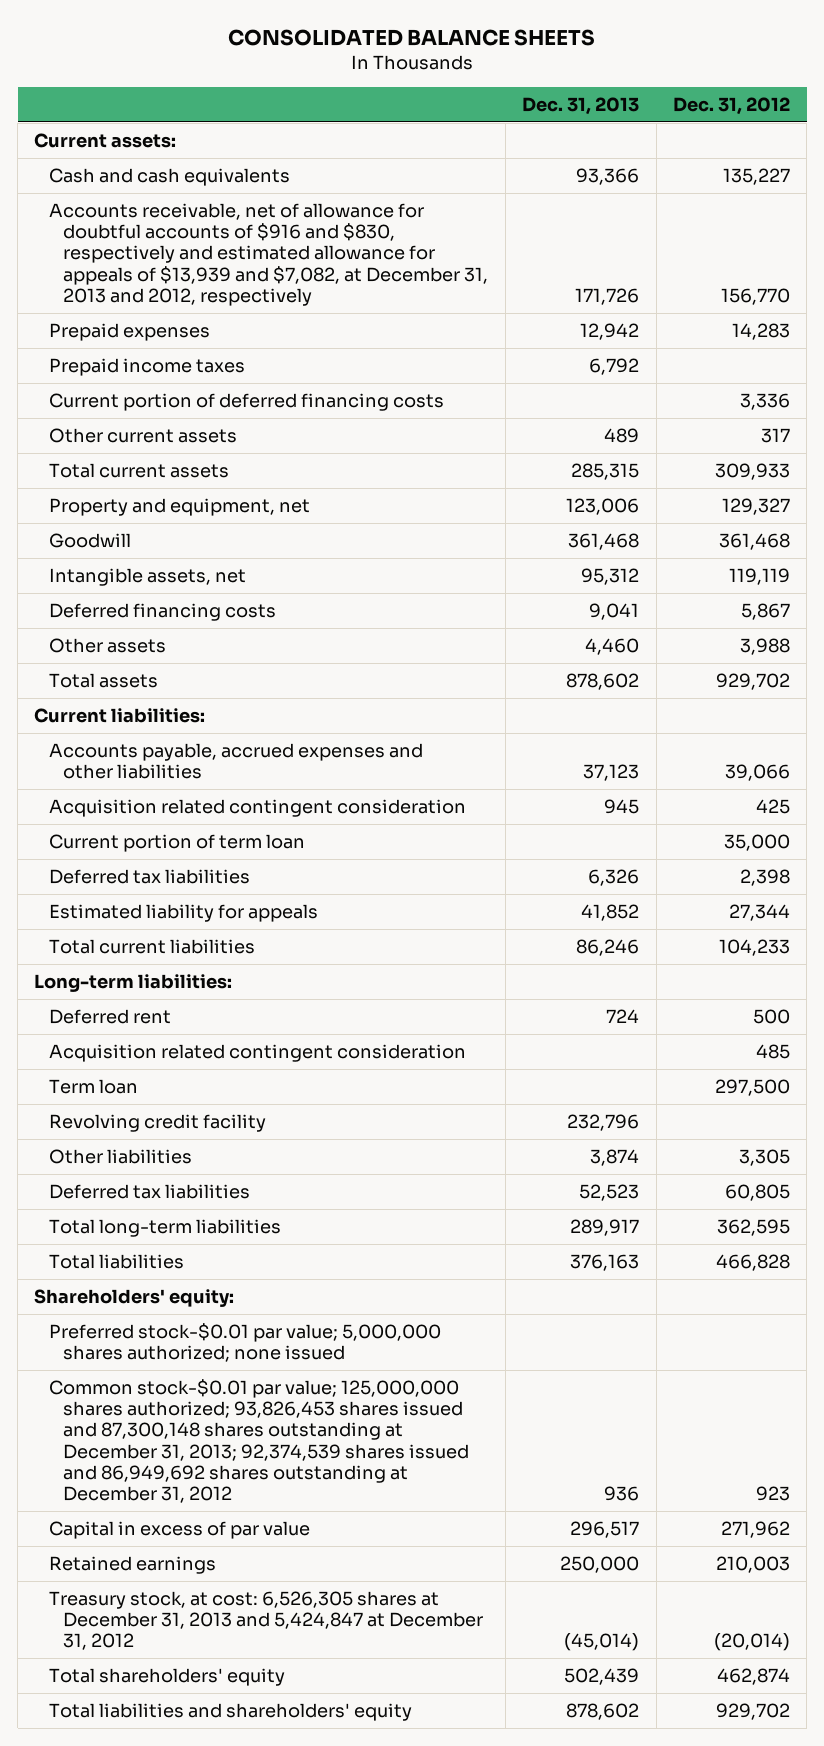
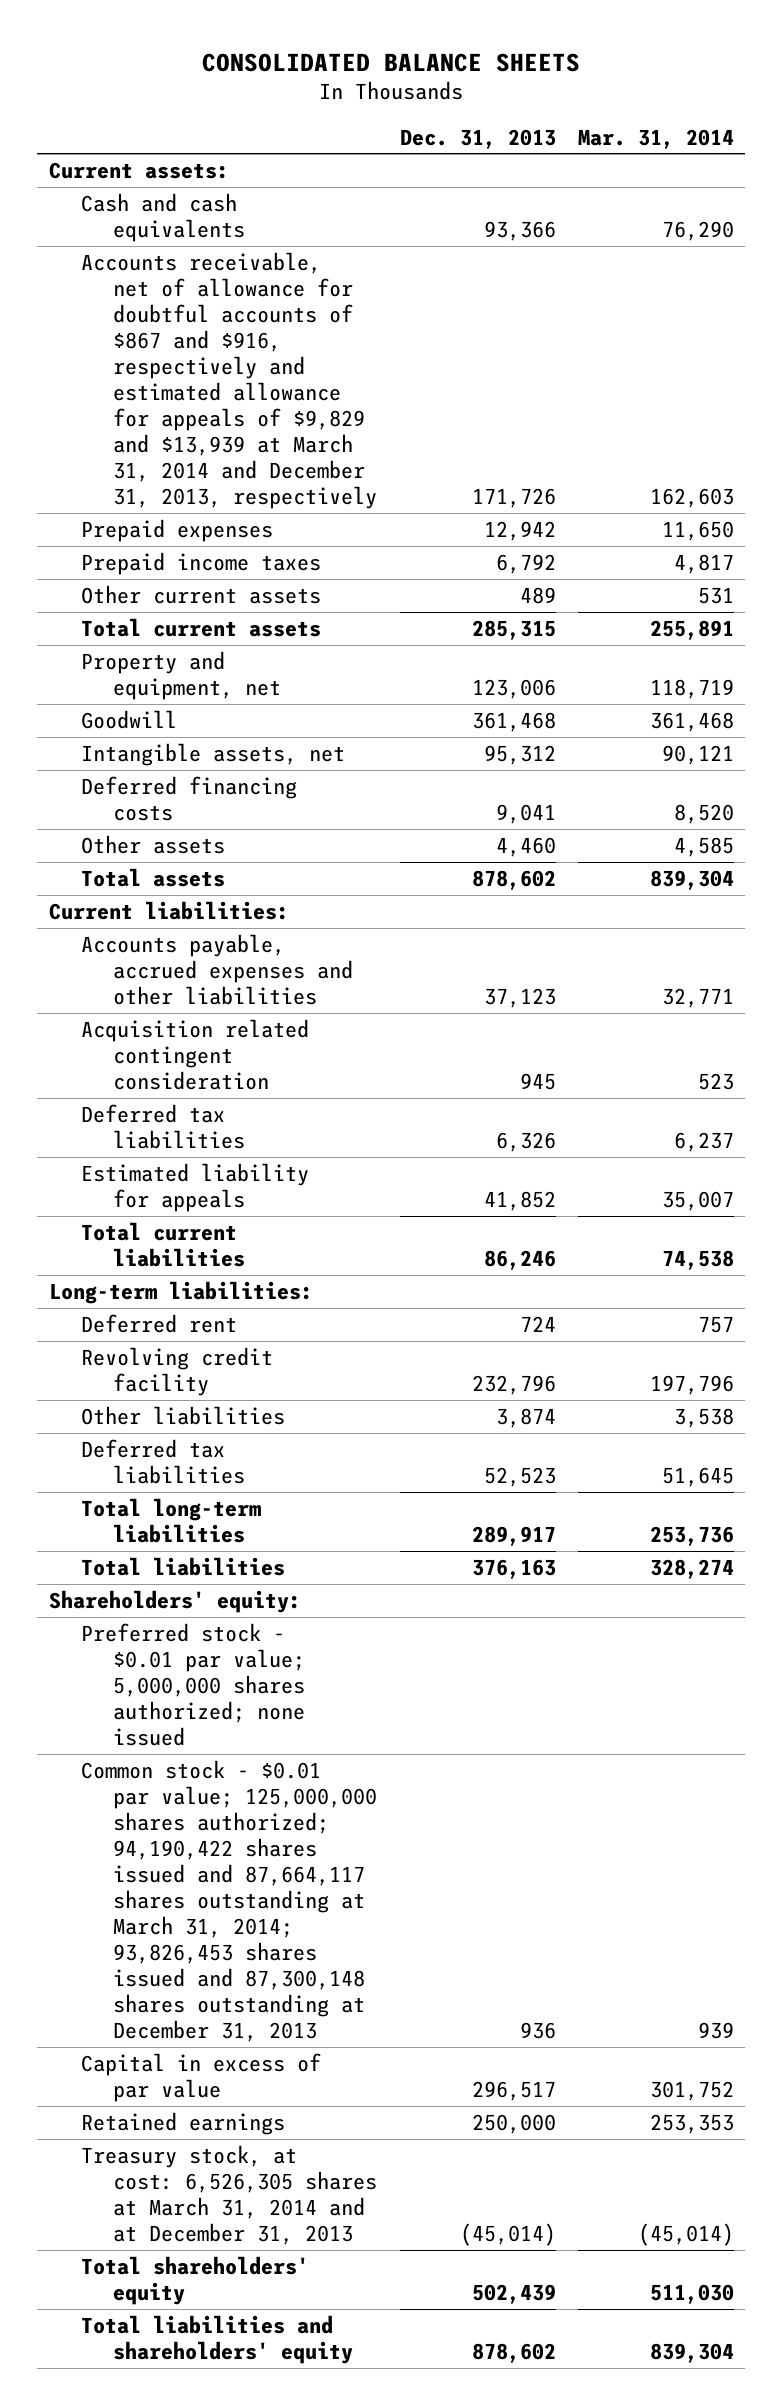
[672,97,790,116] Dec. 31, 2012 -> none
none -> [578,128,735,149] Mar. 31, 2014
[48,202,489,307] Accounts receivable, net of allowance for doubtful accounts of $916 and $830, respectively and estimated allowance for appeals of $13,939 and $7,082, at December 31, 2013 and 2012, respectively -> [81,251,378,509] Accounts receivable, net of allowance for doubtful accounts of $867 and $916, respectively and estimated allowance for appeals of $9,829 and $13,939 at March 31, 2014 and December 31, 2013, respectively
[48,392,444,411] Current portion of deferred financing costs -> none
[48,833,305,852] Current portion of term loan -> none
[48,1043,466,1062] Acquisition related contingent consideration -> none
[48,1078,138,1094] Term loan -> none
[48,1322,441,1363] Preferred stock-$0.01 par value; 5,000,000 shares authorized; none issued -> [81,1622,306,1746] Preferred stock - $0.01 par value; 5,000,000 shares authorized; none issued
[48,1378,470,1504] Common stock-$0.01 par value; 125,000,000 shares authorized; 93,826,453 shares issued and 87,300,148 shares outstanding at December 31, 2013; 92,374,539 shares issued and 86,949,692 shares outstanding at December 31, 2012 -> [81,1759,378,2042] Common stock - $0.01 par value; 125,000,000 shares authorized; 94,190,422 shares issued and 87,664,117 shares outstanding at March 31, 2014; 93,826,453 shares issued and 87,300,148 shares outstanding at December 31, 2013
[48,1590,484,1651] Treasury stock, at cost: 6,526,305 shares at December 31, 2013 and 5,424,847 at December 31, 2012 -> [81,2144,378,2245] Treasury stock, at cost: 6,526,305 shares at March 31, 2014 and at December 31, 2013

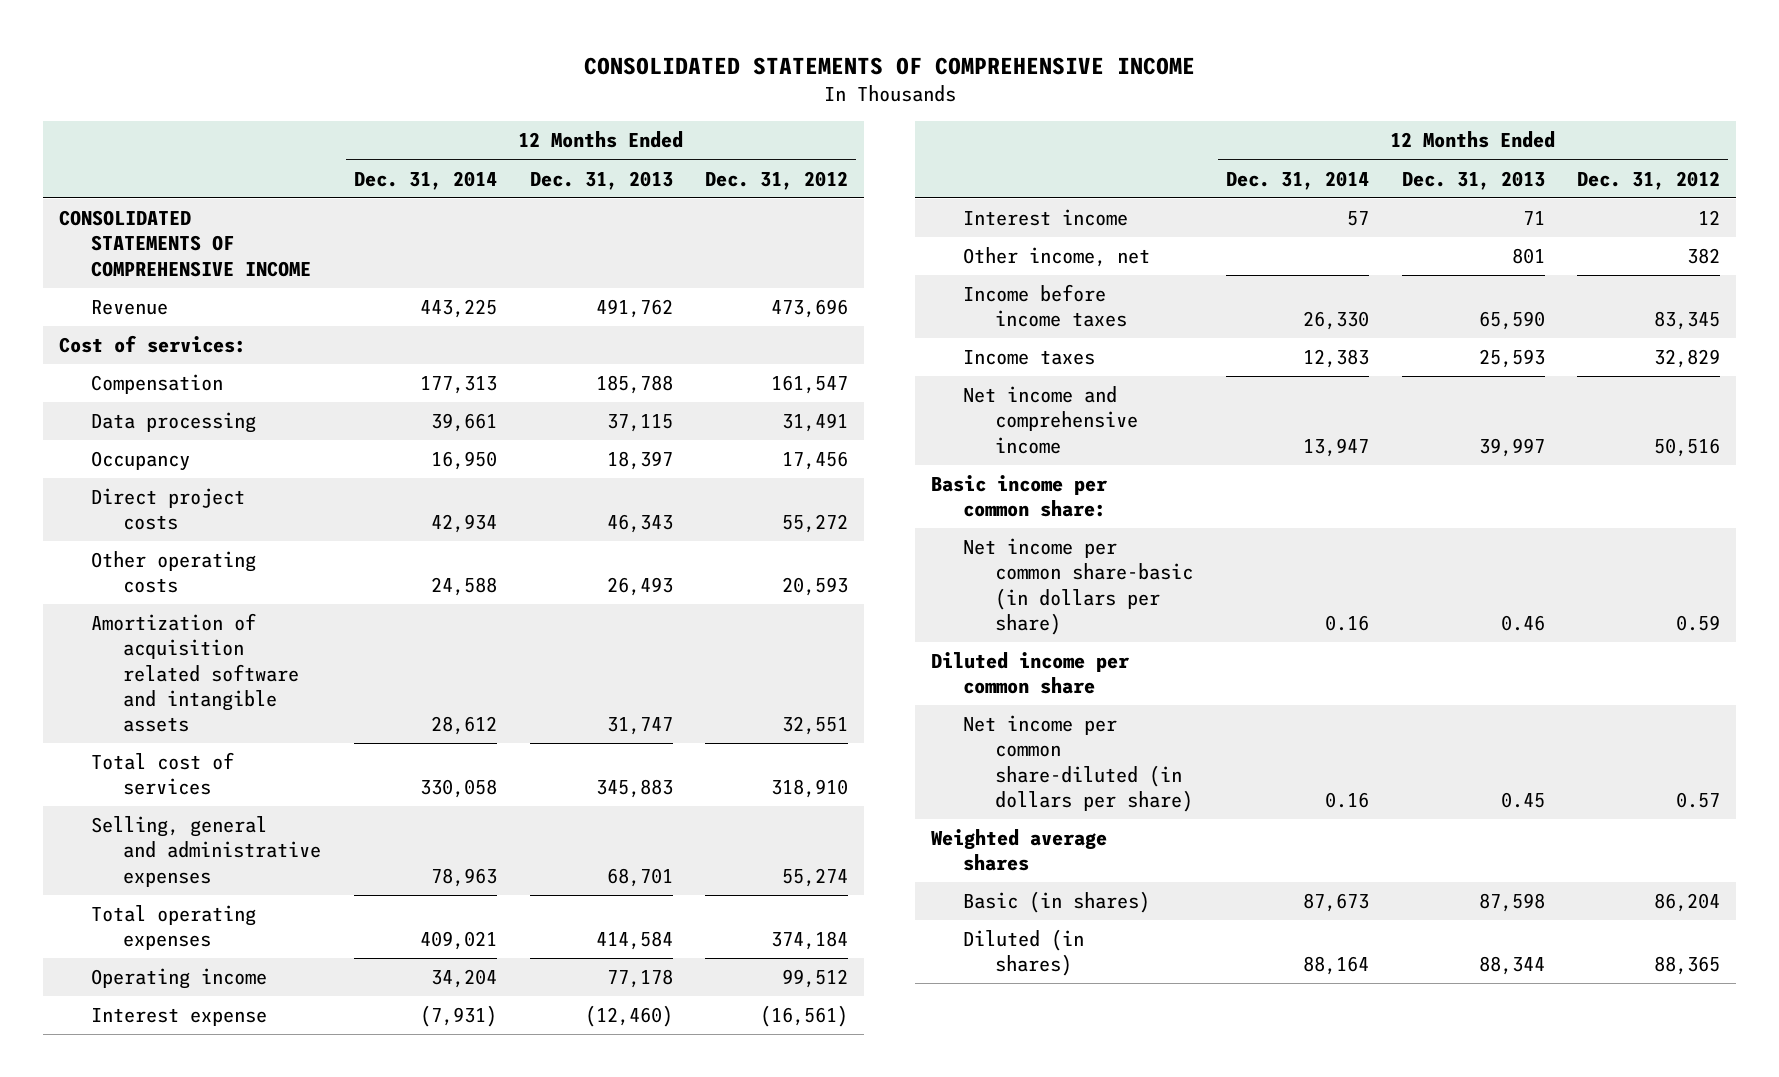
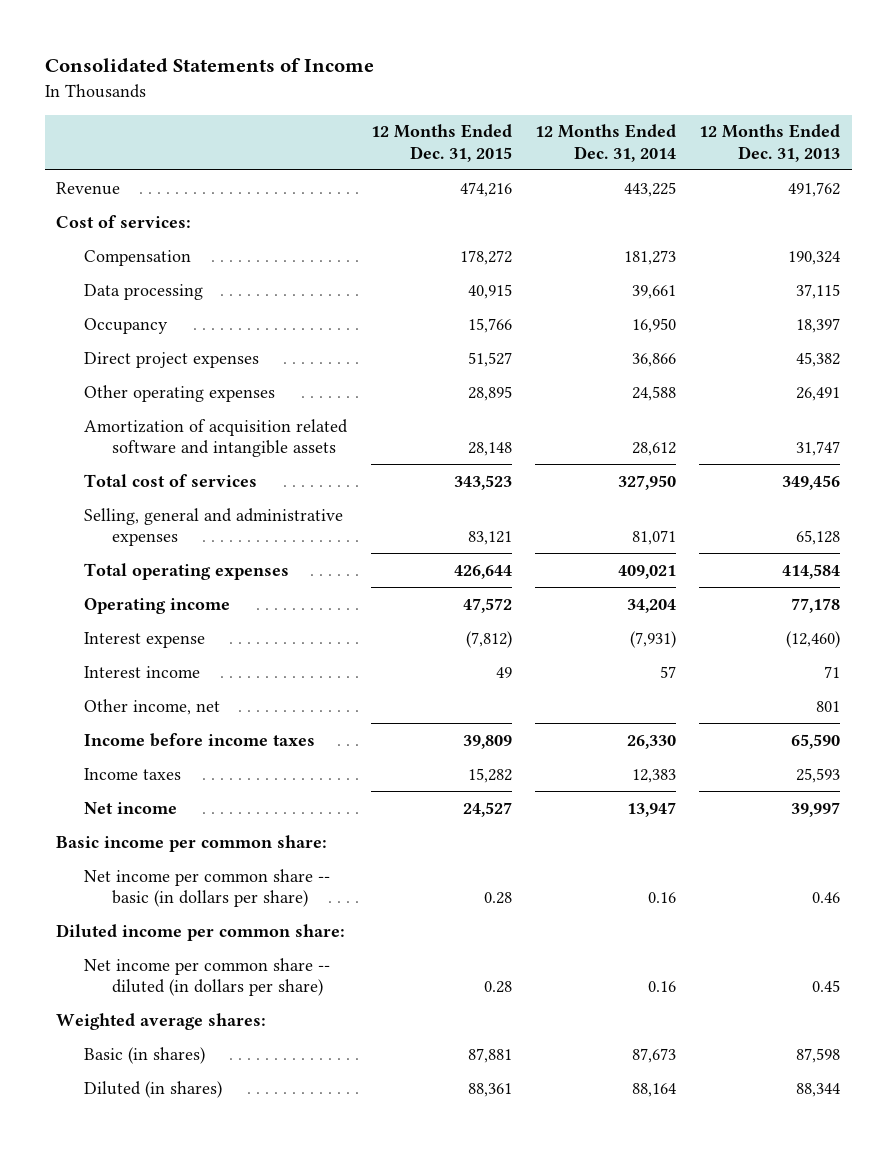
[583,56,1195,75] CONSOLIDATED STATEMENTS OF COMPREHENSIVE INCOME -> [44,58,374,73] Consolidated Statements of Income
[705,170,849,190] Dec. 31, 2012 -> none
none -> [370,124,512,162] 12 Months Ended Dec. 31, 2015
[58,210,312,277] CONSOLIDATED STATEMENTS OF COMPREHENSIVE INCOME -> none
[419,376,497,395] 177,313 -> [623,249,676,265] 181,273
[595,375,673,395] 185,788 -> [788,250,841,265] 190,324
[91,488,246,531] Direct project costs -> [84,351,260,368] Direct project expenses
[430,514,497,534] 42,934 -> [631,352,676,367] 36,866
[606,514,673,534] 46,343 -> [796,351,841,367] 45,382
[91,551,257,594] Other operating costs -> [84,384,276,402] Other operating expenses
[606,577,673,597] 26,493 -> [796,386,841,401] 26,491
[419,779,497,799] 330,058 -> [617,474,676,490] 327,950
[595,779,673,799] 345,883 -> [782,474,841,490] 349,456
[430,867,497,887] 78,963 -> [631,530,676,546] 81,071
[606,867,673,887] 68,701 -> [796,530,841,546] 65,128
[963,386,1139,454] Net income and comprehensive income -> [84,801,178,814] Net income
[963,538,1194,635] Net income per common share-basic (in dollars per share) -> [84,868,331,908] Net income per common share -- basic (in dollars per share)
[931,652,1131,695] Diluted income per common share -> [56,923,346,941] Diluted income per common share:
[963,715,1194,812] Net income per common share-diluted (in dollars per share) -> [84,957,331,997] Net income per common share -- diluted (in dollars per share)
[931,829,1108,872] Weighted average shares -> [56,1012,267,1030] Weighted average shares:

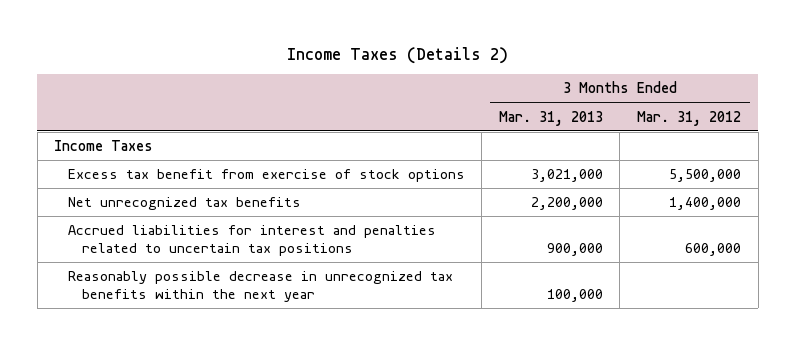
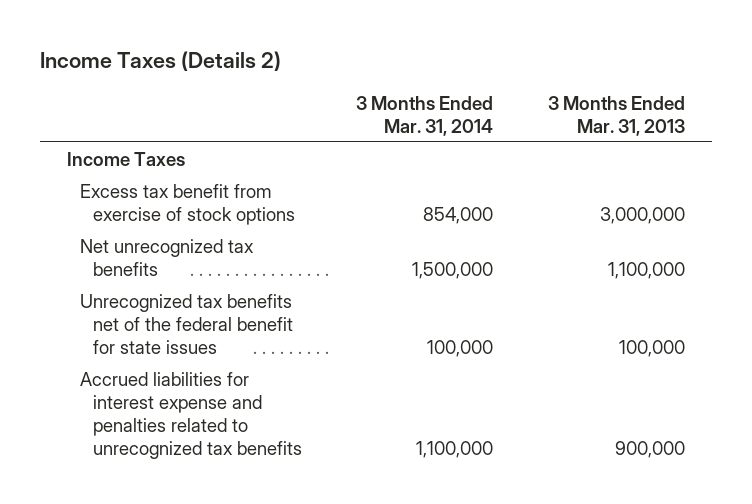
[637,110,742,126] Mar. 31, 2012 -> none
none -> [356,95,494,136] 3 Months Ended Mar. 31, 2014
[67,271,453,302] Reasonably possible decrease in unrecognized tax benefits within the next year -> none
[530,169,603,183] 3,021,000 -> [599,206,685,224] 3,000,000
[530,197,603,211] 2,200,000 -> [607,261,685,279] 1,100,000
none -> [80,293,294,354] Unrecognized tax benefits net of the federal benefit for state issues
[67,225,436,256] Accrued liabilities for interest and penalties related to uncertain tax positions -> [80,371,303,460] Accrued liabilities for interest expense and penalties related to unrecognized tax benefits

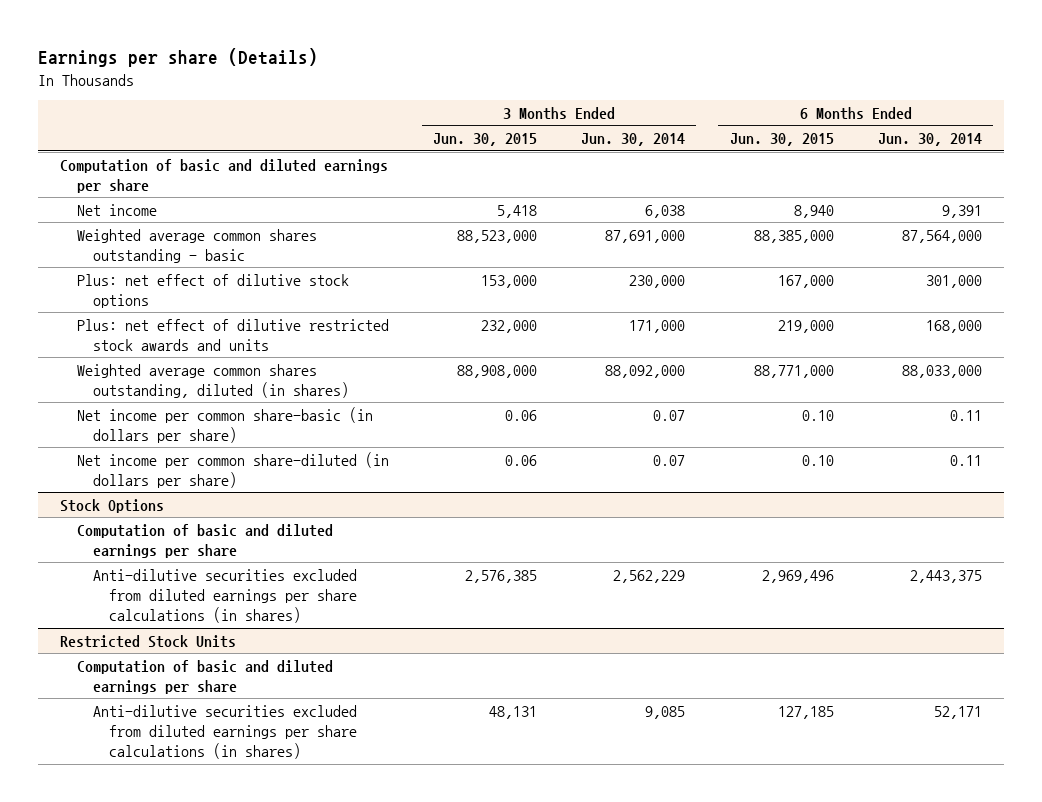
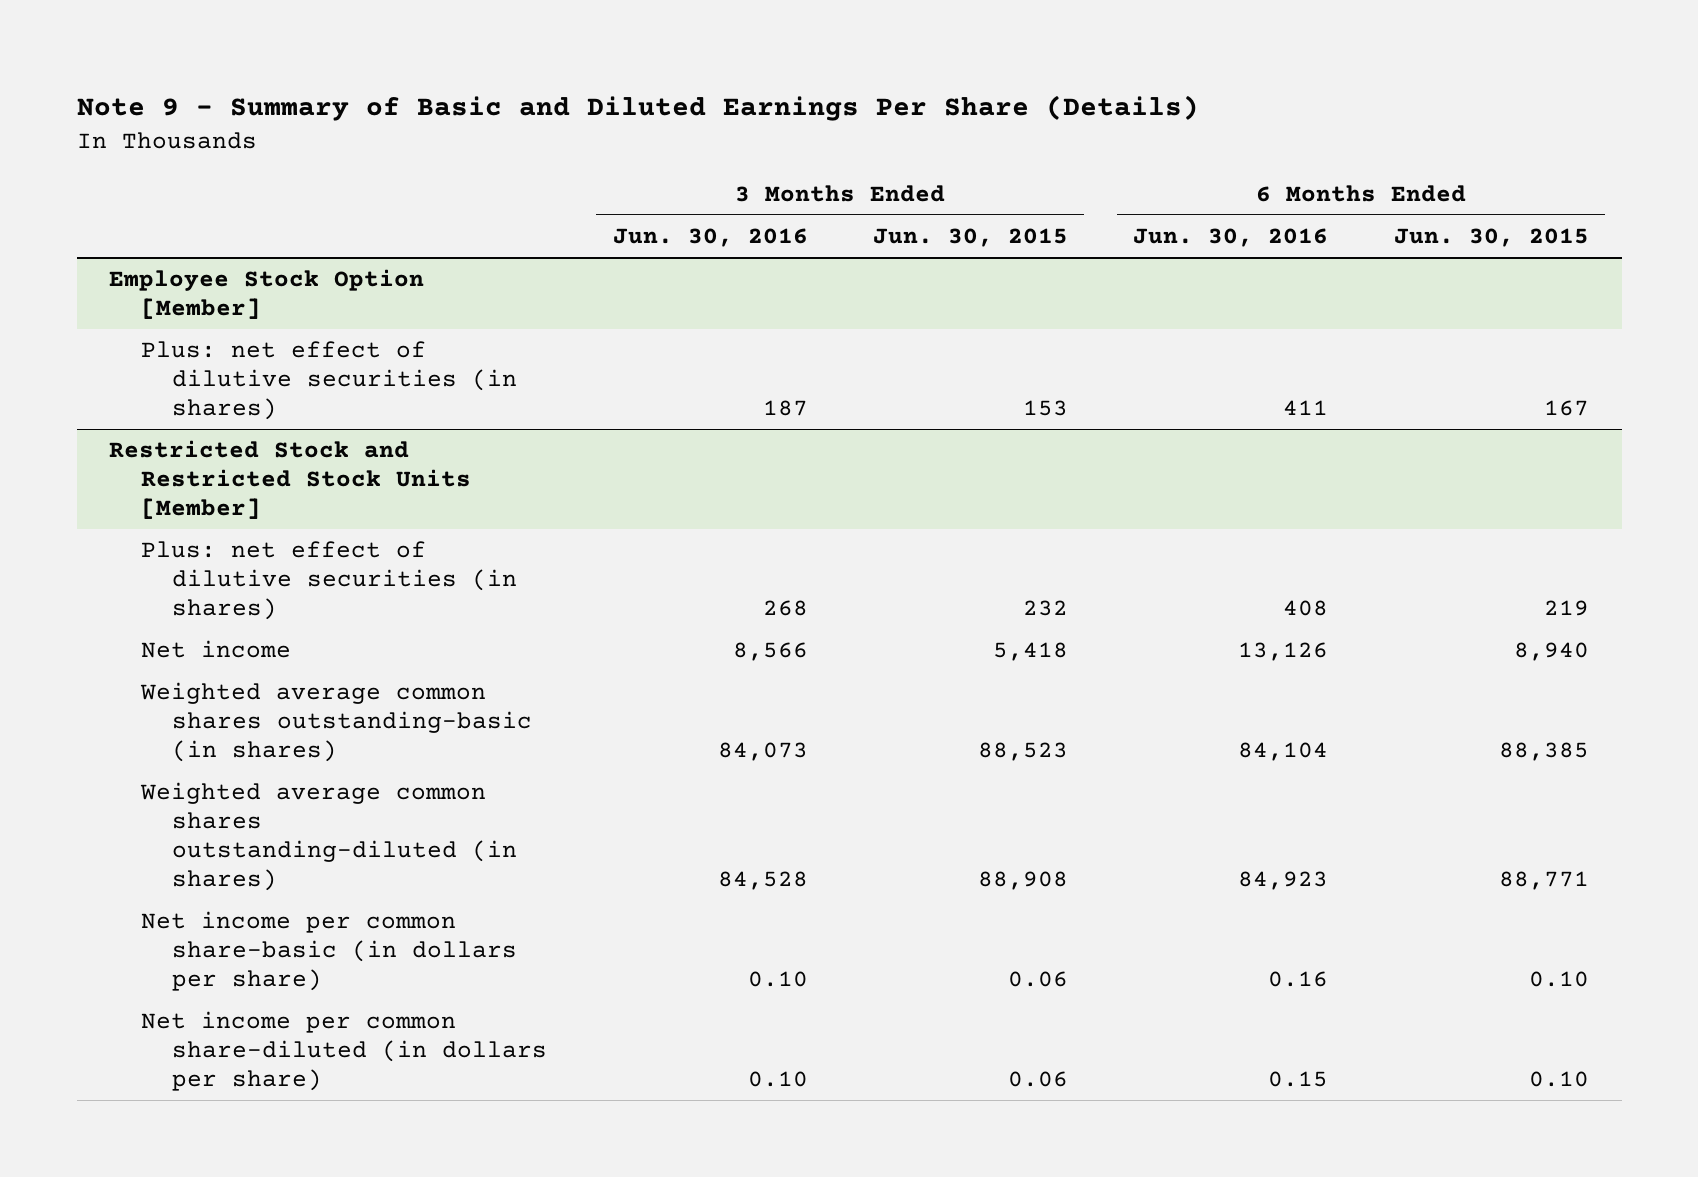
[38,48,319,68] Earnings per share (Details) -> [76,94,1199,121] Note 9 - Summary of Basic and Diluted Earnings Per Share (Details)
[581,133,686,147] Jun. 30, 2014 -> none
[877,133,982,147] Jun. 30, 2014 -> none
none -> [612,228,808,248] Jun. 30, 2016
none -> [1133,228,1329,248] Jun. 30, 2016
[60,158,389,193] Computation of basic and diluted earnings per share -> none
none -> [109,269,425,320] Employee Stock Option [Member]
none -> [140,341,518,420] Plus: net effect of dilutive securities (in shares)
none -> [109,440,471,519] Restricted Stock and Restricted Stock Units [Member]
none -> [140,541,518,620] Plus: net effect of dilutive securities (in shares)
[76,273,349,308] Plus: net effect of dilutive stock options -> none
[76,318,389,351] Plus: net effect of dilutive restricted stock awards and units -> none
[76,228,317,263] Weighted average common shares outstanding - basic -> [139,682,533,762] Weighted average common shares outstanding-basic (in shares)
[456,229,537,243] 88,523,000 -> [977,741,1068,761] 88,523
[753,229,834,243] 88,385,000 -> [1498,741,1589,761] 88,385
[76,363,349,398] Weighted average common shares outstanding, diluted (in shares) -> [139,782,518,891] Weighted average common shares outstanding-diluted (in shares)
[456,364,537,378] 88,908,000 -> [977,870,1068,890] 88,908
[753,364,834,378] 88,771,000 -> [1498,870,1589,890] 88,771
[60,498,165,513] Stock Options -> none
[76,523,333,558] Computation of basic and diluted earnings per share -> none
[92,568,358,624] Anti-dilutive securities excluded from diluted earnings per share calculations (in shares) -> none
[60,634,237,648] Restricted Stock Units -> none
[76,659,333,694] Computation of basic and diluted earnings per share -> none
[92,704,358,760] Anti-dilutive securities excluded from diluted earnings per share calculations (in shares) -> none

